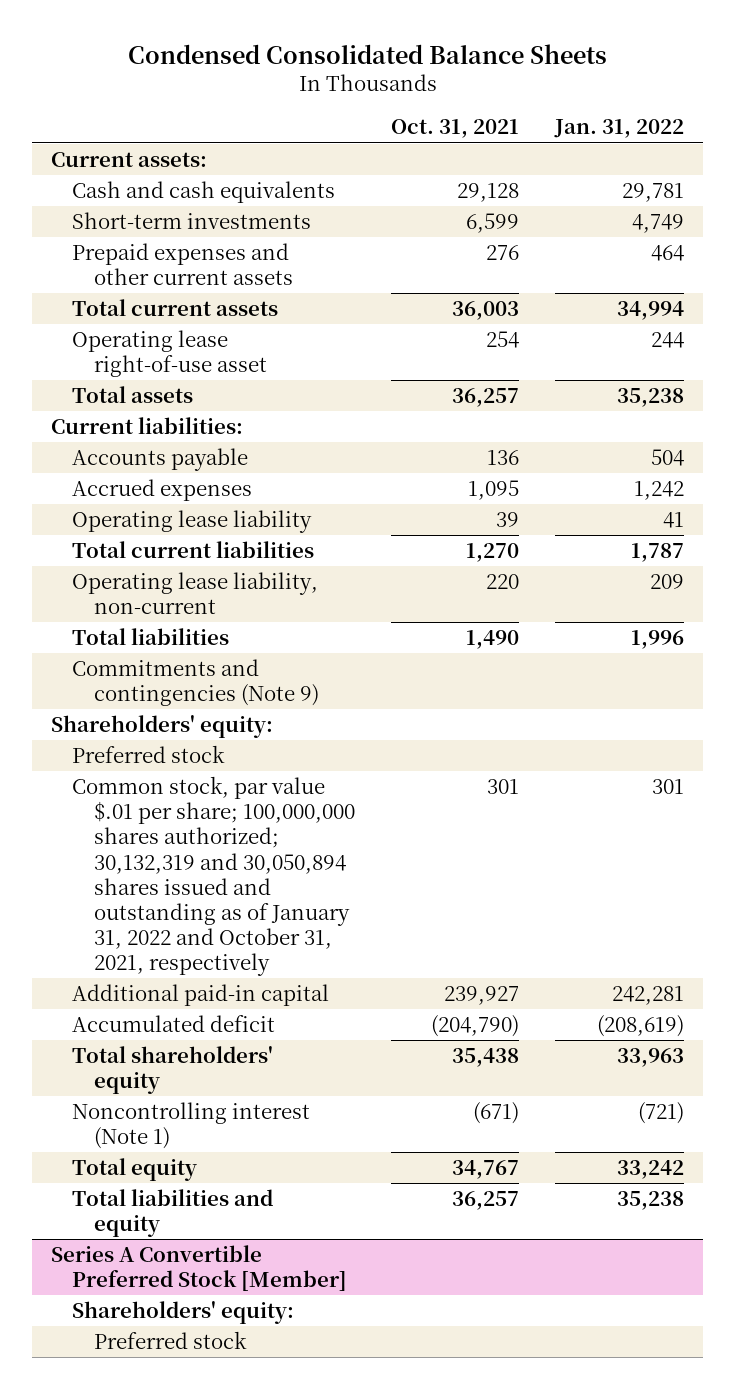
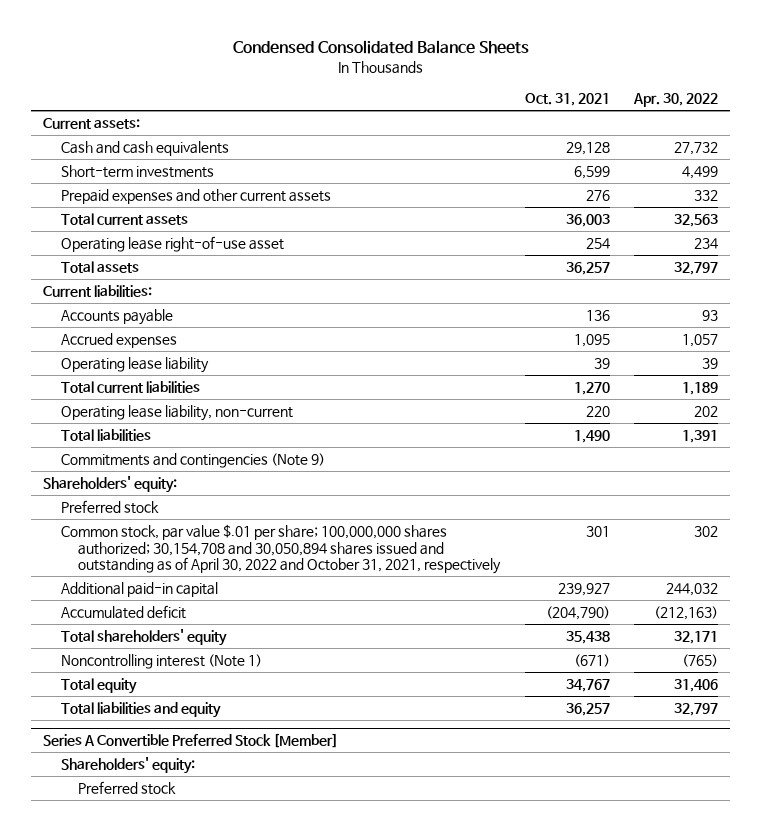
[554,119,685,139] Jan. 31, 2022 -> none
none -> [633,93,719,108] Apr. 30, 2022
[72,776,355,977] Common stock, par value $.01 per share; 100,000,000 shares authorized; 30,132,319 and 30,050,894 shares issued and outstanding as of January 31, 2022 and October 31, 2021, respectively -> [60,524,502,575] Common stock, par value $.01 per share; 100,000,000 shares authorized; 30,154,708 and 30,050,894 shares issued and outstanding as of April 30, 2022 and October 31, 2021, respectively

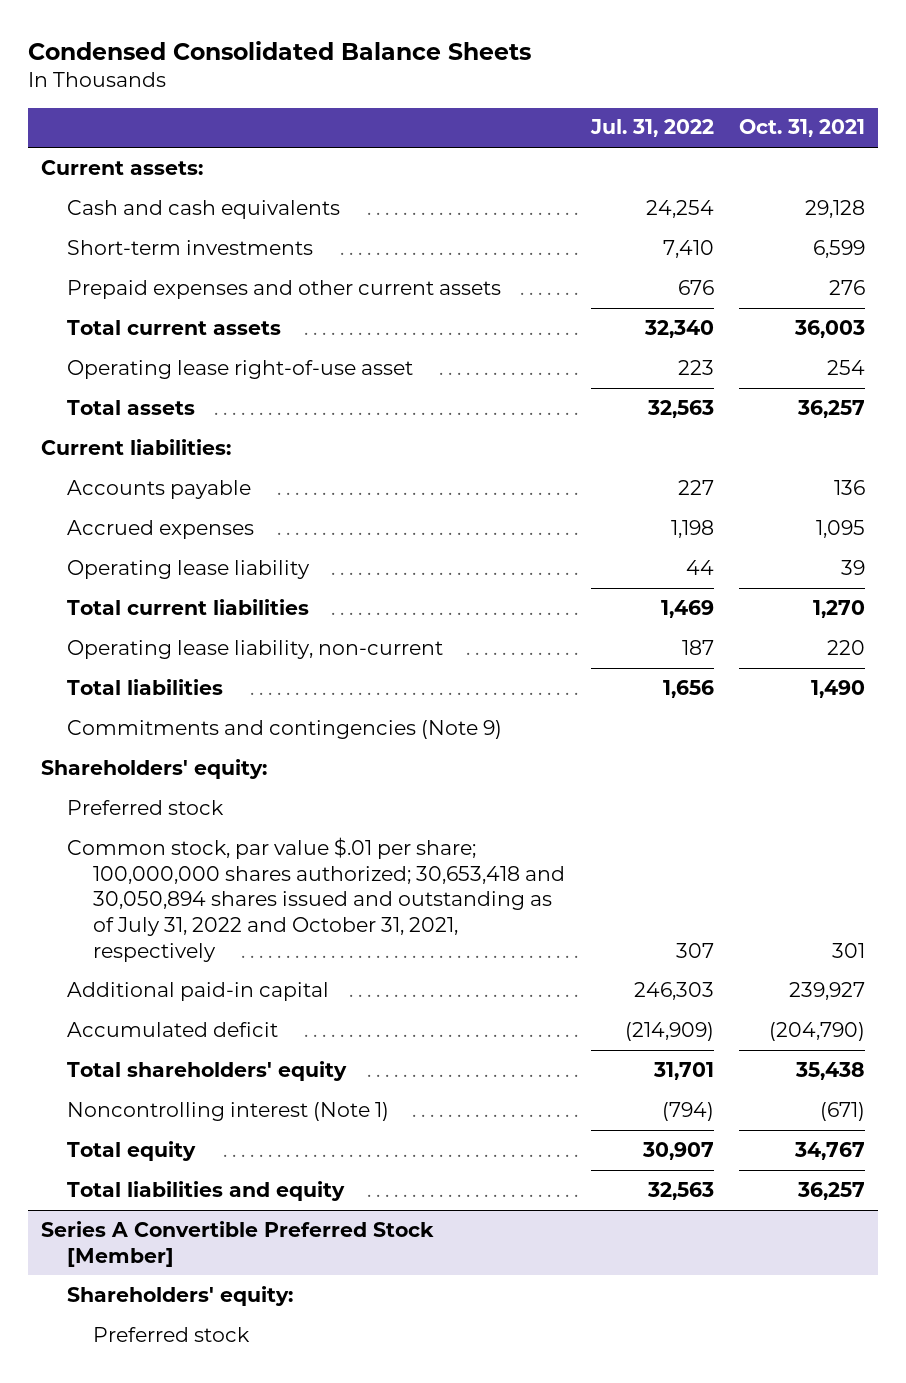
[633,93,719,108] Apr. 30, 2022 -> none
none -> [589,119,714,138] Jul. 31, 2022
[60,524,502,575] Common stock, par value $.01 per share; 100,000,000 shares authorized; 30,154,708 and 30,050,894 shares issued and outstanding as of April 30, 2022 and October 31, 2021, respectively -> [66,836,565,962] Common stock, par value $.01 per share; 100,000,000 shares authorized; 30,653,418 and 30,050,894 shares issued and outstanding as of July 31, 2022 and October 31, 2021, respectively

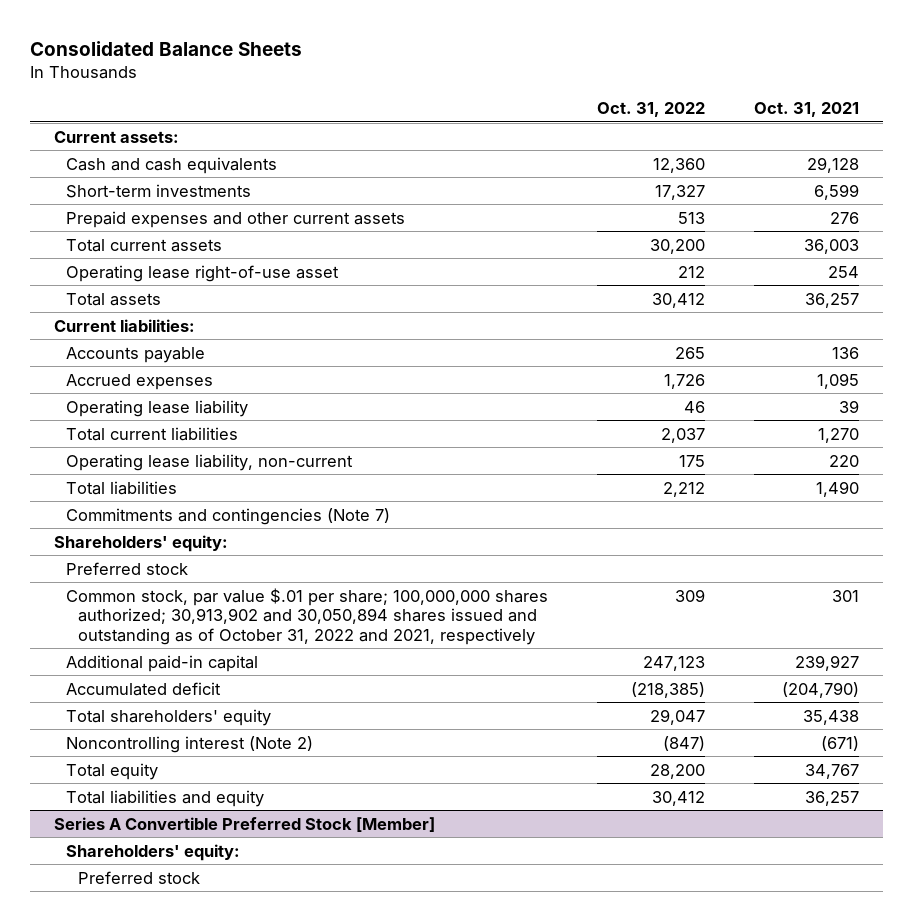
[28,40,532,60] Condensed Consolidated Balance Sheets -> [29,40,302,56] Consolidated Balance Sheets
[589,119,714,138] Jul. 31, 2022 -> none
none -> [597,102,706,118] Oct. 31, 2022
[66,719,502,739] Commitments and contingencies (Note 9) -> [66,507,391,525] Commitments and contingencies (Note 7)
[66,836,565,962] Common stock, par value $.01 per share; 100,000,000 shares authorized; 30,653,418 and 30,050,894 shares issued and outstanding as of July 31, 2022 and October 31, 2021, respectively -> [66,587,549,645] Common stock, par value $.01 per share; 100,000,000 shares authorized; 30,913,902 and 30,050,894 shares issued and outstanding as of October 31, 2022 and 2021, respectively
[66,1101,389,1121] Noncontrolling interest (Note 1) -> [66,735,314,753] Noncontrolling interest (Note 2)

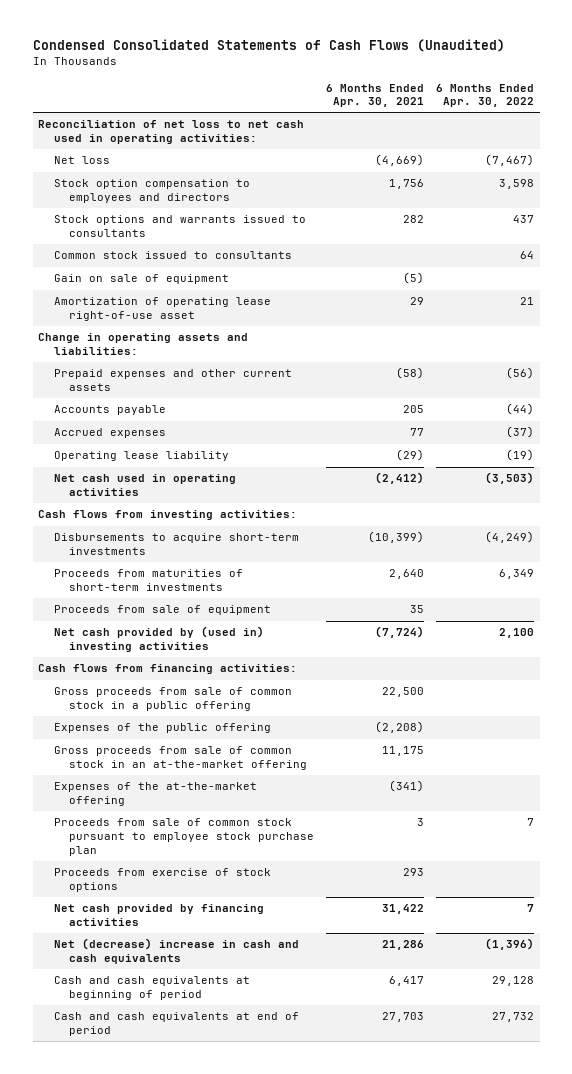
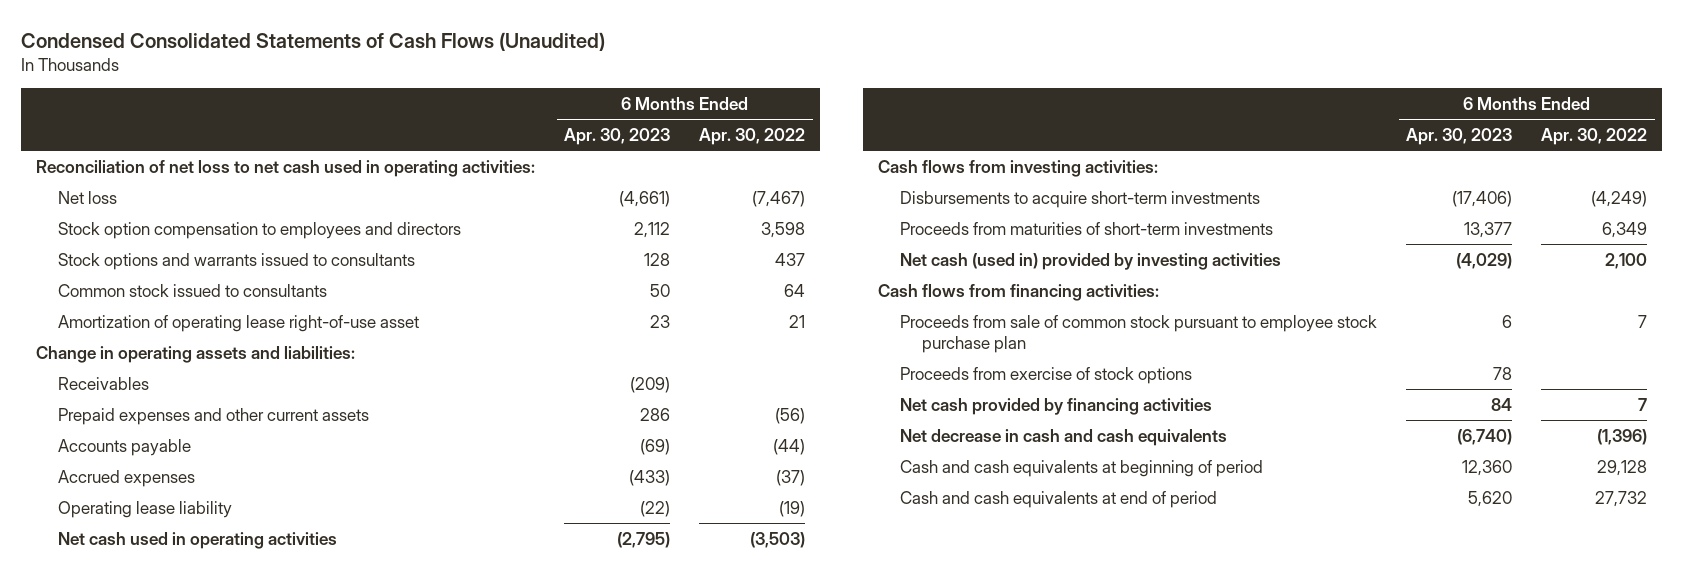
[326,83,425,108] 6 Months Ended Apr. 30, 2021 -> none
none -> [564,128,671,146] Apr. 30, 2023
[53,274,229,285] Gain on sale of equipment -> none
none -> [57,376,149,390] Receivables
[53,605,271,616] Proceeds from sale of equipment -> none
[53,626,264,653] Net cash provided by (used in) investing activities -> [899,252,1281,270] Net cash (used in) provided by investing activities
[53,687,292,712] Gross proceeds from sale of common stock in a public offering -> none
[53,723,271,734] Expenses of the public offering -> none
[53,746,308,771] Gross proceeds from sale of common stock in an at-the-market offering -> none
[53,782,257,807] Expenses of the at-the-market offering -> none
[53,938,299,965] Net (decrease) increase in cash and cash equivalents -> [899,428,1227,446] Net decrease in cash and cash equivalents

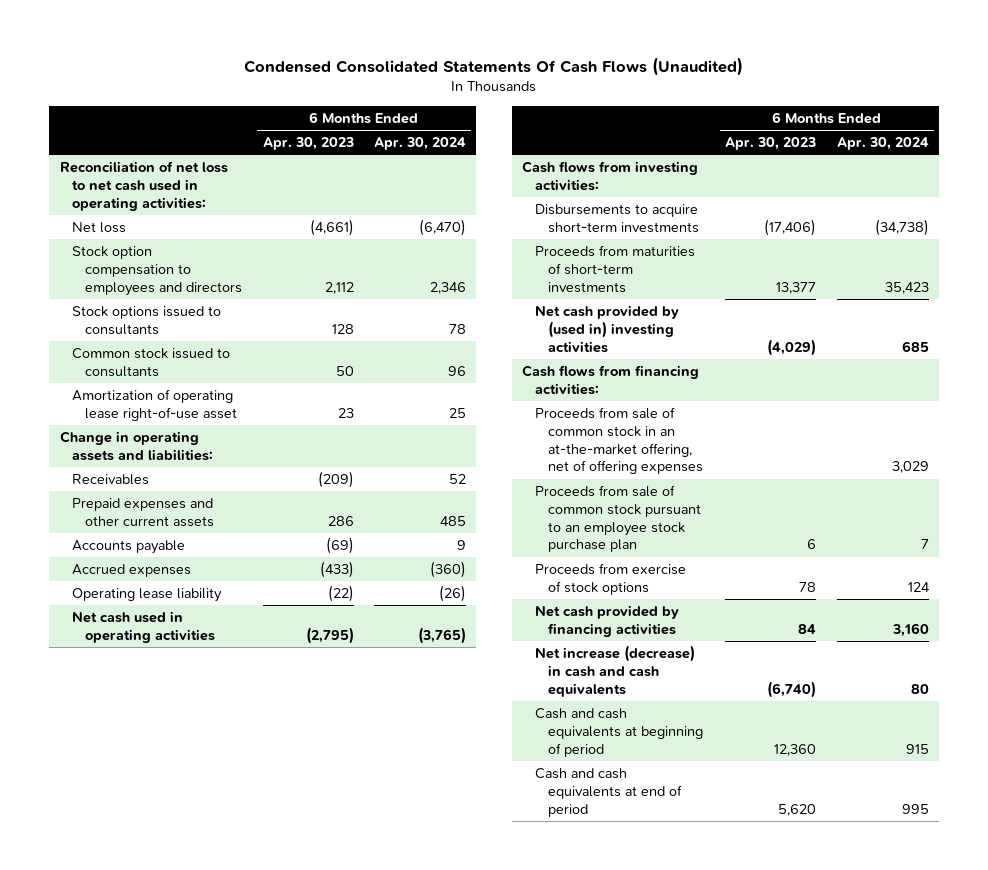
[20,31,605,51] Condensed Consolidated Statements of Cash Flows (Unaudited) -> [244,56,744,76] Condensed Consolidated Statements Of Cash Flows (Unaudited)
[699,128,806,146] Apr. 30, 2022 -> none
none -> [373,137,466,151] Apr. 30, 2024
[57,252,415,270] Stock options and warrants issued to consultants -> [72,306,222,335] Stock options issued to consultants
[899,252,1281,270] Net cash (used in) provided by investing activities -> [535,305,680,353] Net cash provided by (used in) investing activities
none -> [535,407,704,475] Proceeds from sale of common stock in an at-the-market offering, net of offering expenses
[899,314,1377,353] Proceeds from sale of common stock pursuant to employee stock purchase plan -> [535,485,702,553] Proceeds from sale of common stock pursuant to an employee stock purchase plan
[899,428,1227,446] Net decrease in cash and cash equivalents -> [535,645,696,697] Net increase (decrease) in cash and cash equivalents

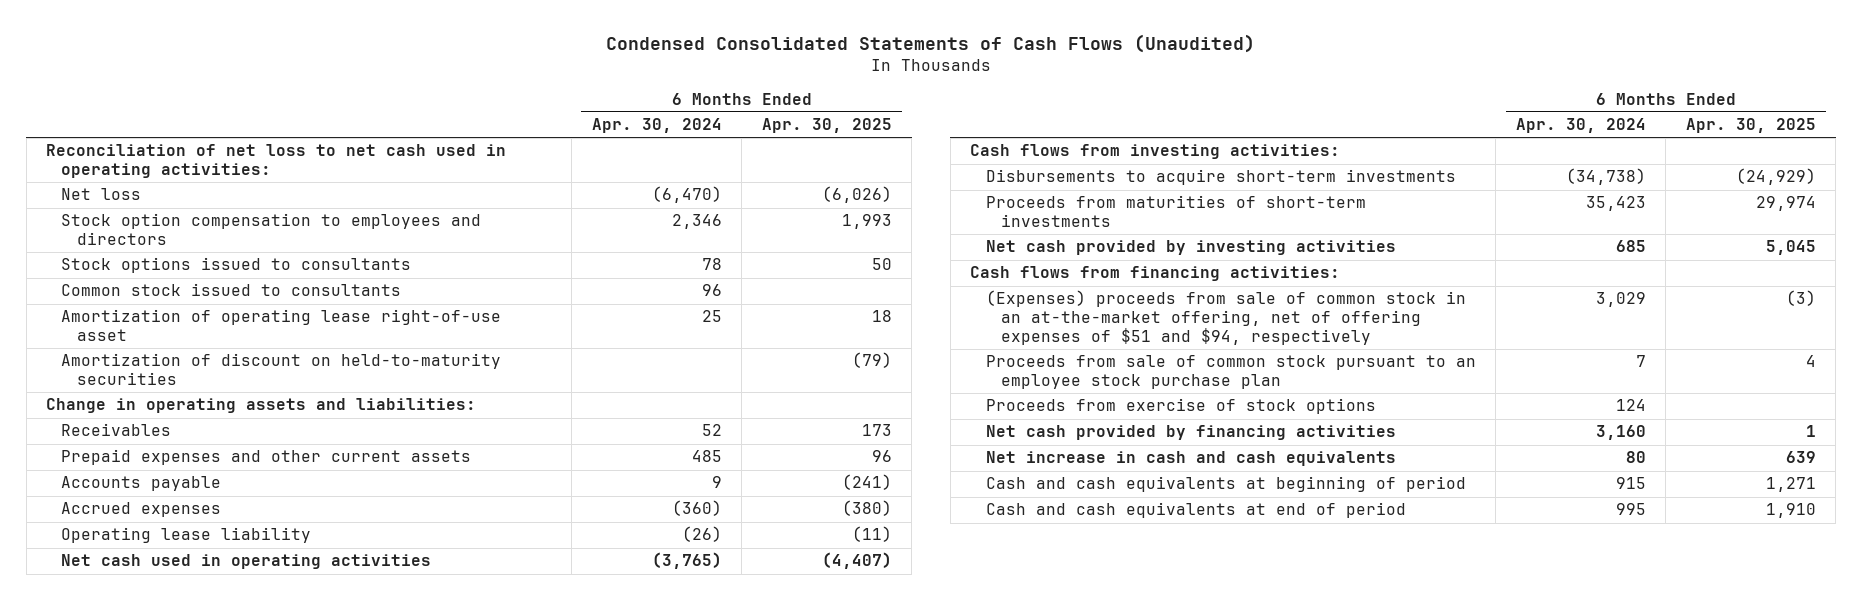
[244,56,744,76] Condensed Consolidated Statements Of Cash Flows (Unaudited) -> [606,34,1256,54] Condensed Consolidated Statements of Cash Flows (Unaudited)
[262,137,354,151] Apr. 30, 2023 -> none
none -> [761,118,892,134] Apr. 30, 2025
none -> [61,353,502,385] Amortization of discount on held-to-maturity securities
[535,305,680,353] Net cash provided by (used in) investing activities -> [985,240,1396,256] Net cash provided by investing activities
[535,407,704,475] Proceeds from sale of common stock in an at-the-market offering, net of offering expenses -> [985,290,1466,345] (Expenses) proceeds from sale of common stock in an at-the-market offering, net of offering expenses of $51 and $94, respectively
[535,645,696,697] Net increase (decrease) in cash and cash equivalents -> [985,451,1396,467] Net increase in cash and cash equivalents

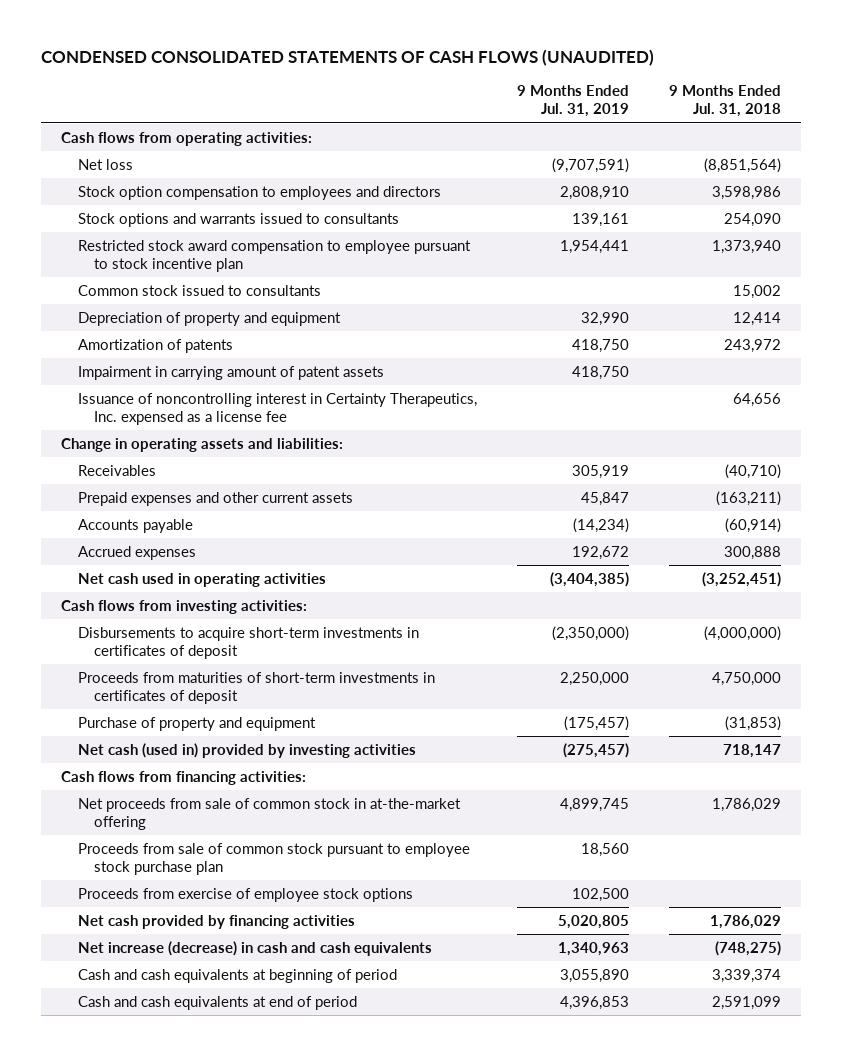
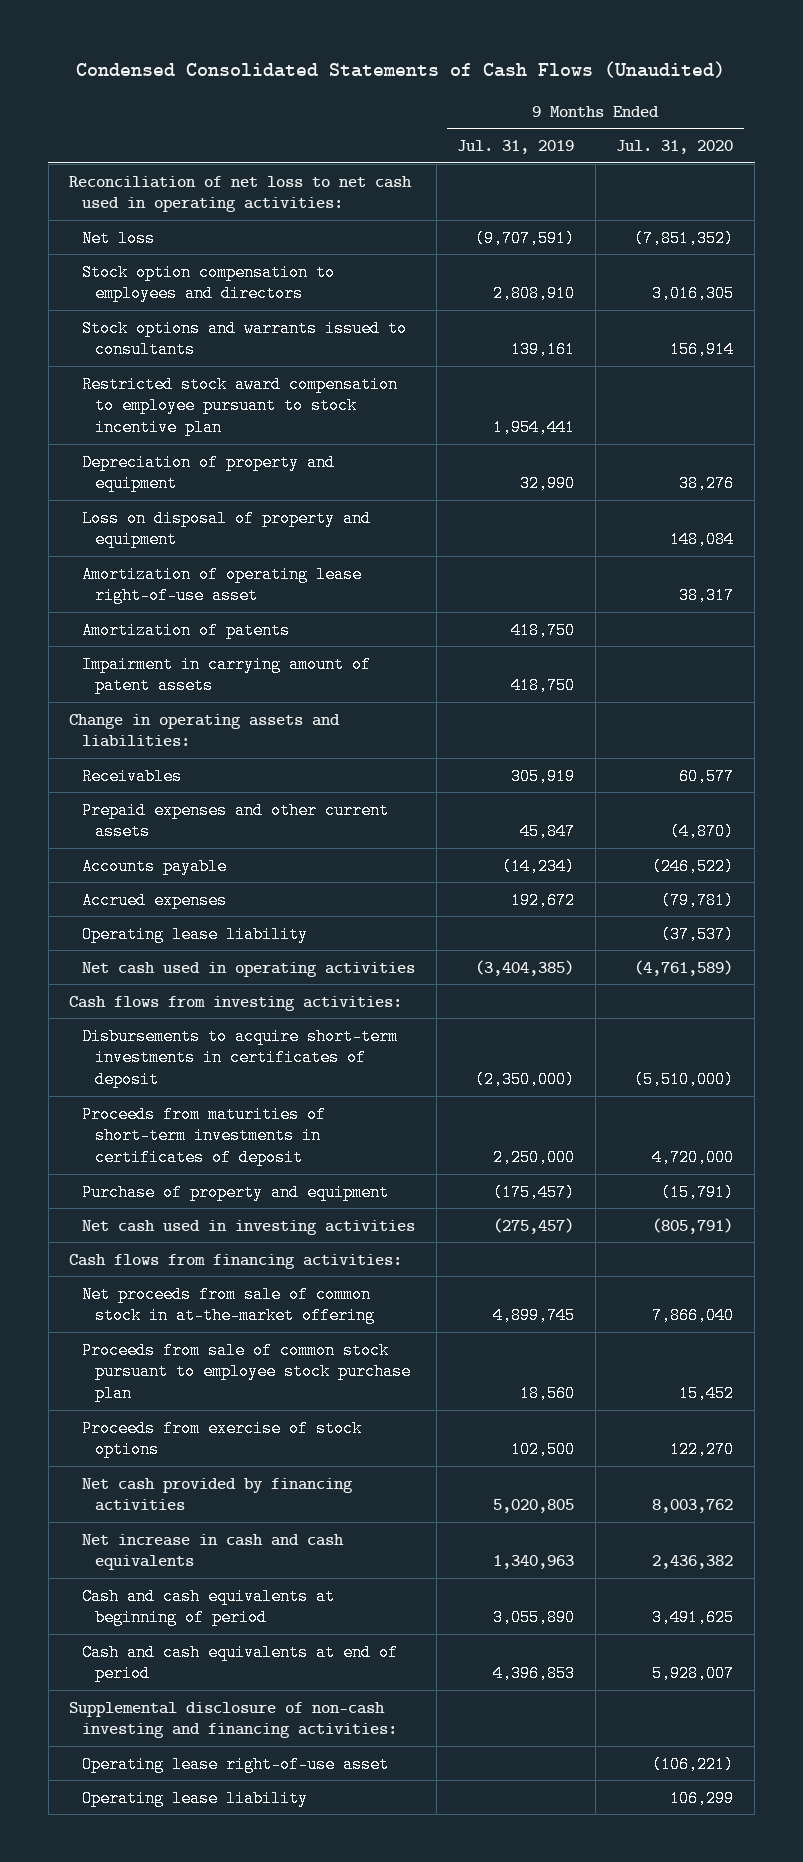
[40,49,654,67] CONDENSED CONSOLIDATED STATEMENTS OF CASH FLOWS (UNAUDITED) -> [76,60,726,78] Condensed Consolidated Statements of Cash Flows (Unaudited)
[668,85,781,118] 9 Months Ended Jul. 31, 2018 -> none
none -> [616,140,734,155] Jul. 31, 2020
[60,131,312,146] Cash flows from operating activities: -> none
none -> [69,175,413,213] Reconciliation of net loss to net cash used in operating activities:
[77,284,321,296] Common stock issued to consultants -> none
none -> [82,509,372,549] Loss on disposal of property and equipment
none -> [82,565,363,605] Amortization of operating lease right-of-use asset
[77,392,477,425] Issuance of noncontrolling interest in Certainty Therapeutics, Inc. expensed as a license fee -> none
none -> [82,925,309,943] Operating lease liability
[77,742,416,758] Net cash (used in) provided by investing activities -> [82,1219,416,1235] Net cash used in investing activities
[77,887,413,902] Proceeds from exercise of employee stock options -> [82,1419,363,1459] Proceeds from exercise of stock options
[77,940,432,956] Net increase (decrease) in cash and cash equivalents -> [82,1533,345,1571] Net increase in cash and cash equivalents
none -> [69,1701,398,1739] Supplemental disclosure of non-cash investing and financing activities:
none -> [82,1755,390,1773] Operating lease right-of-use asset
none -> [82,1789,309,1807] Operating lease liability

